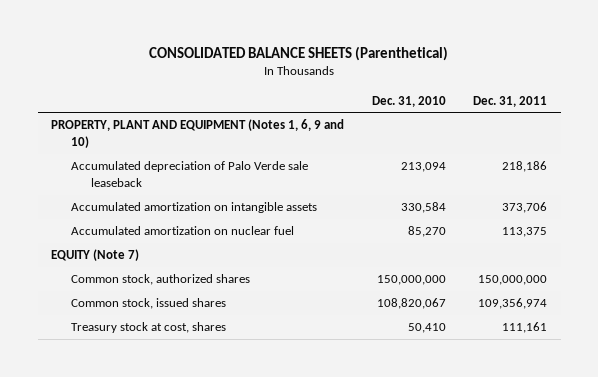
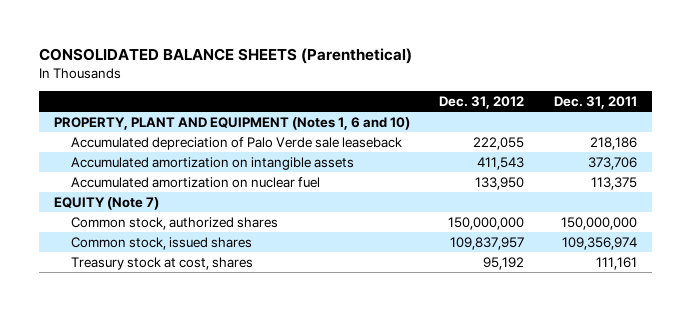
[371,95,446,107] Dec. 31, 2010 -> none
none -> [439,95,525,109] Dec. 31, 2012
[51,119,345,149] PROPERTY, PLANT AND EQUIPMENT (Notes 1, 6, 9 and 10) -> [53,116,410,130] PROPERTY, PLANT AND EQUIPMENT (Notes 1, 6 and 10)

